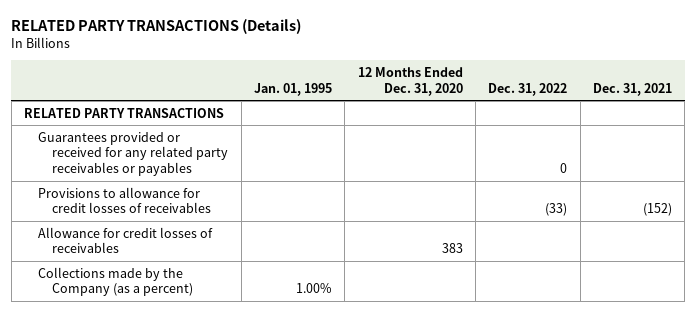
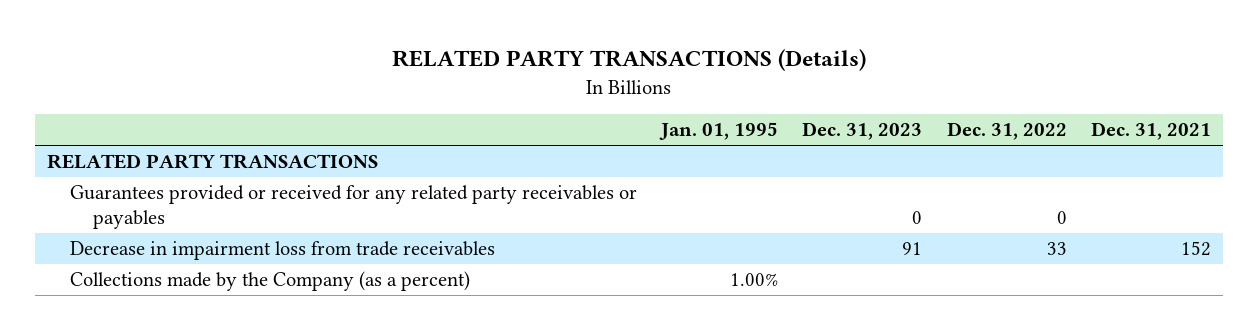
[357,67,463,96] 12 Months Ended Dec. 31, 2020 -> none
none -> [802,122,923,141] Dec. 31, 2023
[38,186,212,214] Provisions to allowance for credit losses of receivables -> none
[38,226,214,254] Allowance for credit losses of receivables -> none
none -> [69,241,495,261] Decrease in impairment loss from trade receivables

